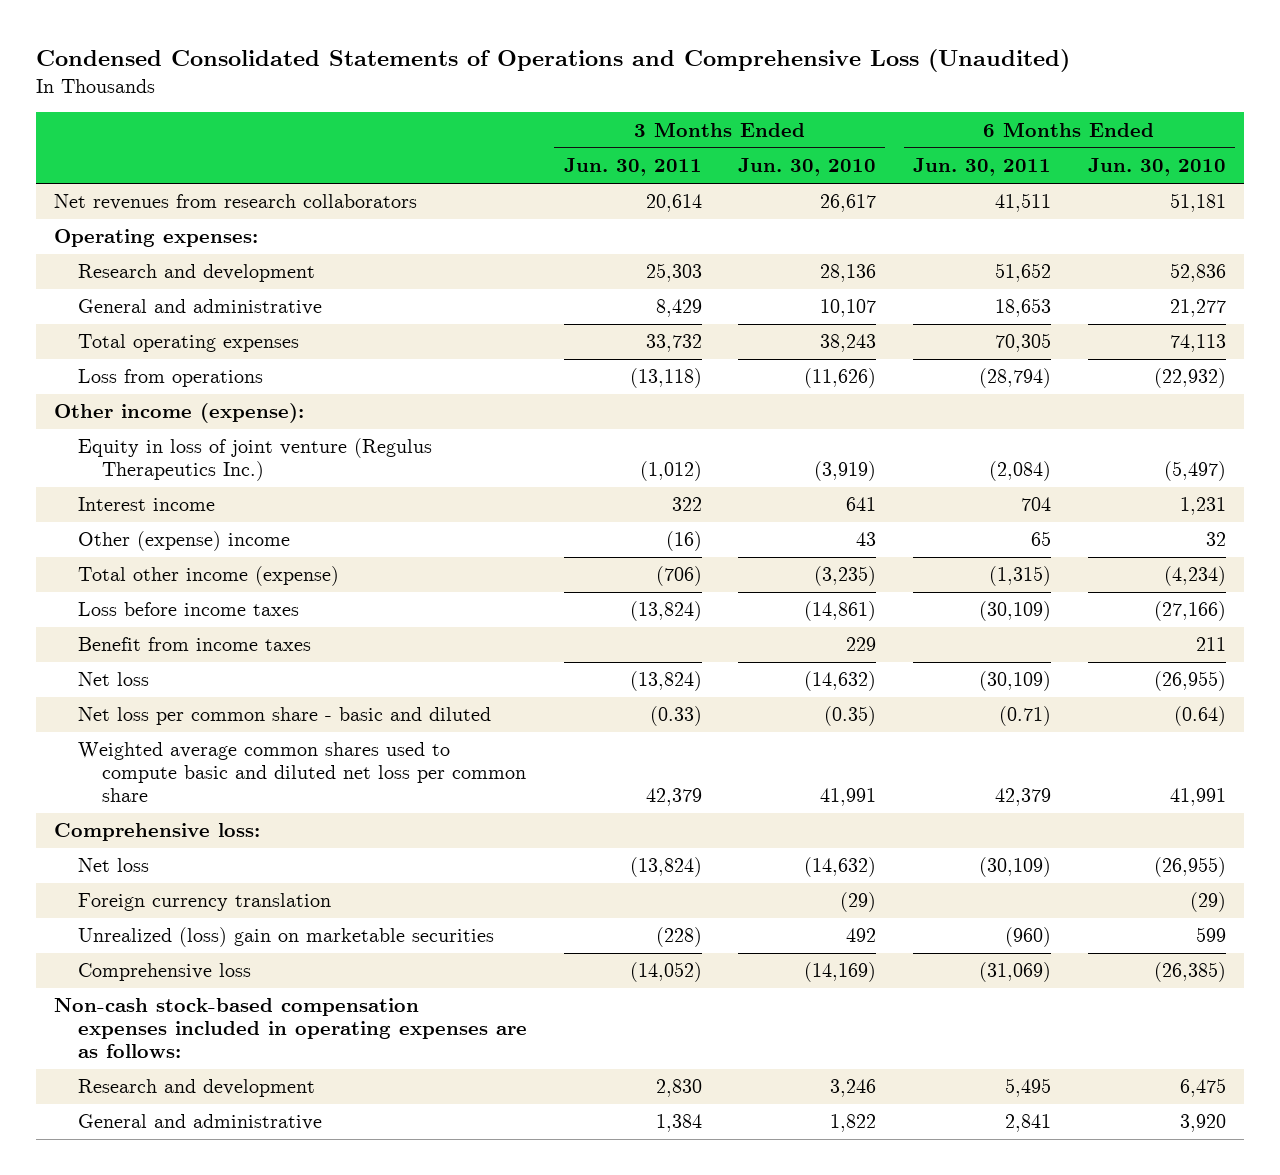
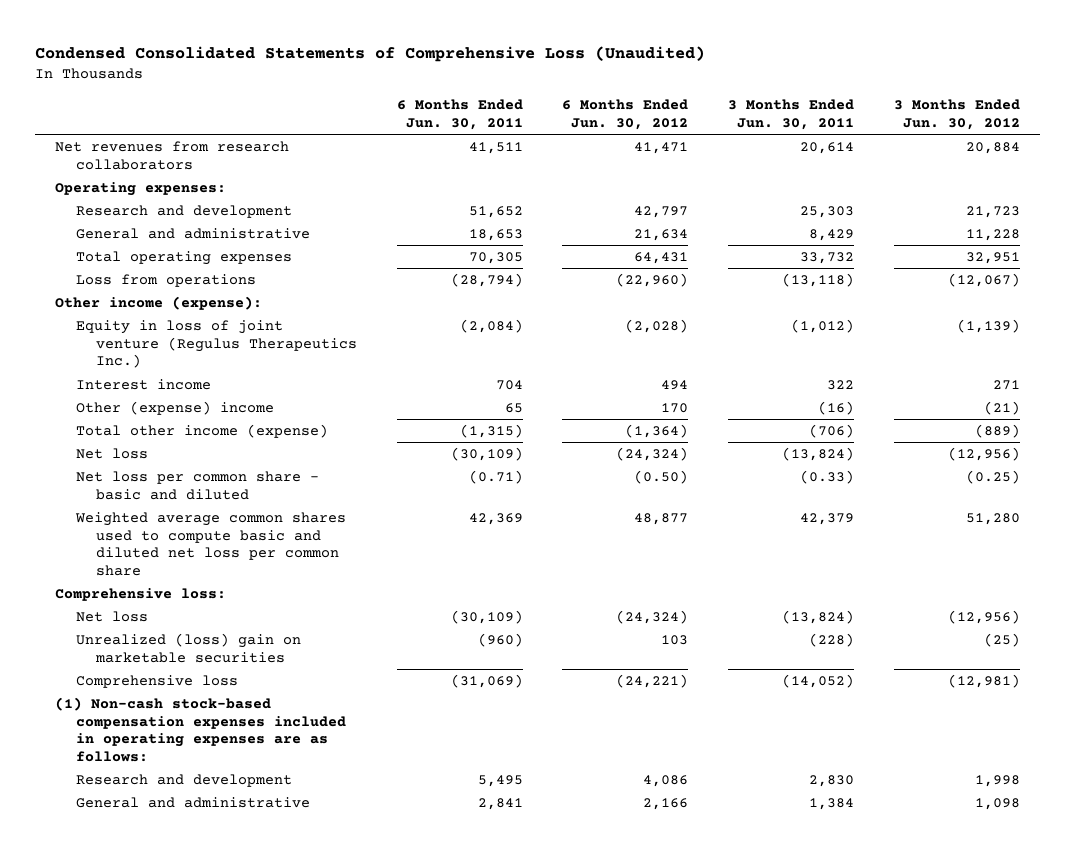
[35,49,1070,73] Condensed Consolidated Statements of Operations and Comprehensive Loss (Unaudited) -> [35,46,706,63] Condensed Consolidated Statements of Comprehensive Loss (Unaudited)
[738,158,877,177] Jun. 30, 2010 -> none
[1087,158,1226,177] Jun. 30, 2010 -> none
none -> [562,99,689,131] 6 Months Ended Jun. 30, 2012
none -> [893,99,1020,131] 3 Months Ended Jun. 30, 2012
[77,602,299,617] Loss before income taxes -> none
[77,637,311,652] Benefit from income taxes -> none
[994,787,1051,806] 42,379 -> [468,512,523,525] 42,369
[77,893,331,912] Foreign currency translation -> none
[54,998,527,1058] Non-cash stock-based compensation expenses included in operating expenses are as follows: -> [55,696,346,762] (1) Non-cash stock-based compensation expenses included in operating expenses are as follows:

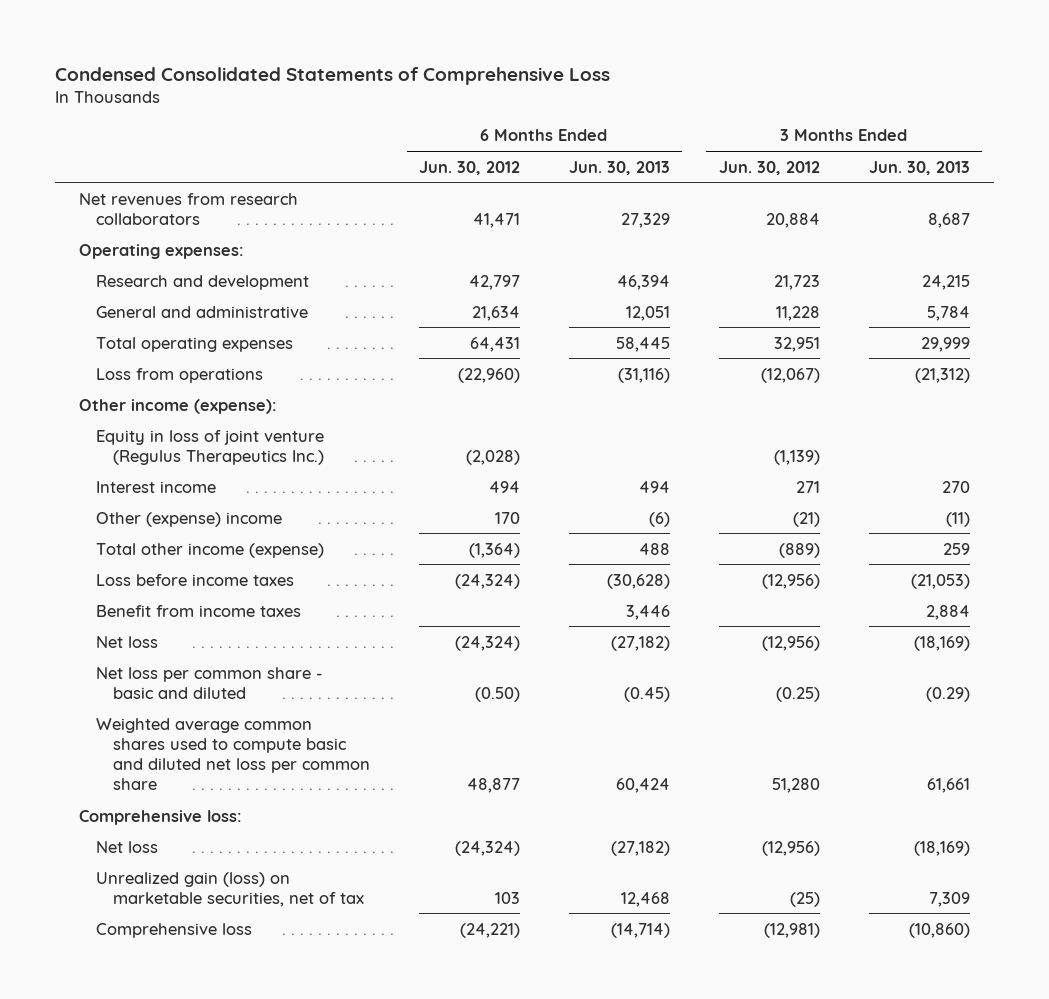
[35,46,706,63] Condensed Consolidated Statements of Comprehensive Loss (Unaudited) -> [54,66,610,85] Condensed Consolidated Statements of Comprehensive Loss
[396,99,523,131] 6 Months Ended Jun. 30, 2011 -> none
[728,99,855,131] 3 Months Ended Jun. 30, 2011 -> none
none -> [568,160,670,175] Jun. 30, 2013
none -> [868,160,970,175] Jun. 30, 2013
none -> [95,573,294,586] Loss before income taxes
none -> [95,604,301,617] Benefit from income taxes
[75,632,301,663] Unrealized (loss) gain on marketable securities -> [95,871,364,907] Unrealized gain (loss) on marketable securities, net of tax
[55,696,346,762] (1) Non-cash stock-based compensation expenses included in operating expenses are as follows: -> none
[75,773,292,787] Research and development -> none
[75,796,310,808] General and administrative -> none

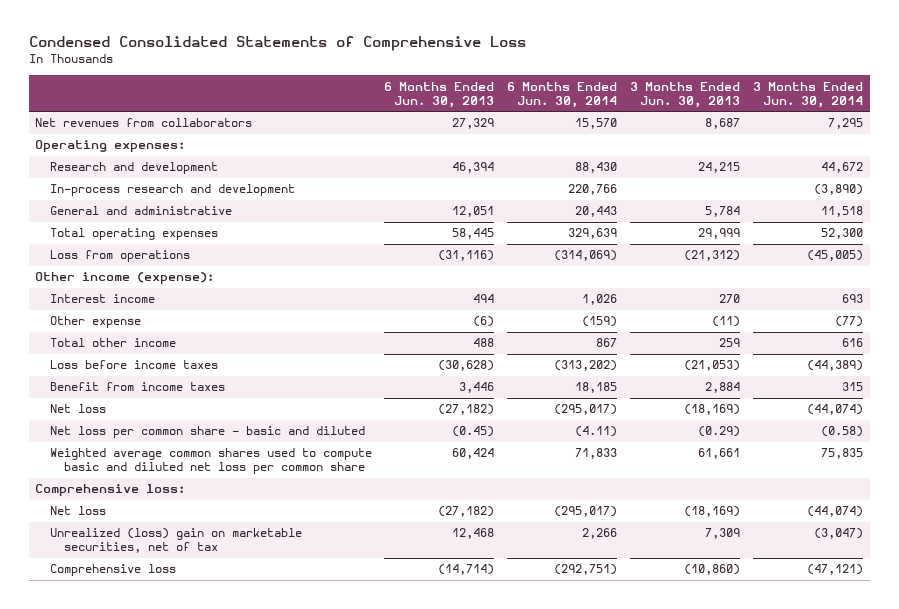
[418,160,520,175] Jun. 30, 2012 -> none
[718,160,820,175] Jun. 30, 2012 -> none
none -> [507,81,618,108] 6 Months Ended Jun. 30, 2014
none -> [753,81,864,108] 3 Months Ended Jun. 30, 2014
[79,192,299,225] Net revenues from research collaborators -> [35,118,253,128] Net revenues from collaborators
none -> [49,184,295,197] In-process research and development
[95,429,324,465] Equity in loss of joint venture (Regulus Therapeutics Inc.) -> none
[95,511,282,527] Other (expense) income -> [49,316,141,329] Other expense
[95,542,324,558] Total other income (expense) -> [49,338,176,348] Total other income
[95,871,364,907] Unrealized gain (loss) on marketable securities, net of tax -> [49,528,302,554] Unrealized (loss) gain on marketable securities, net of tax

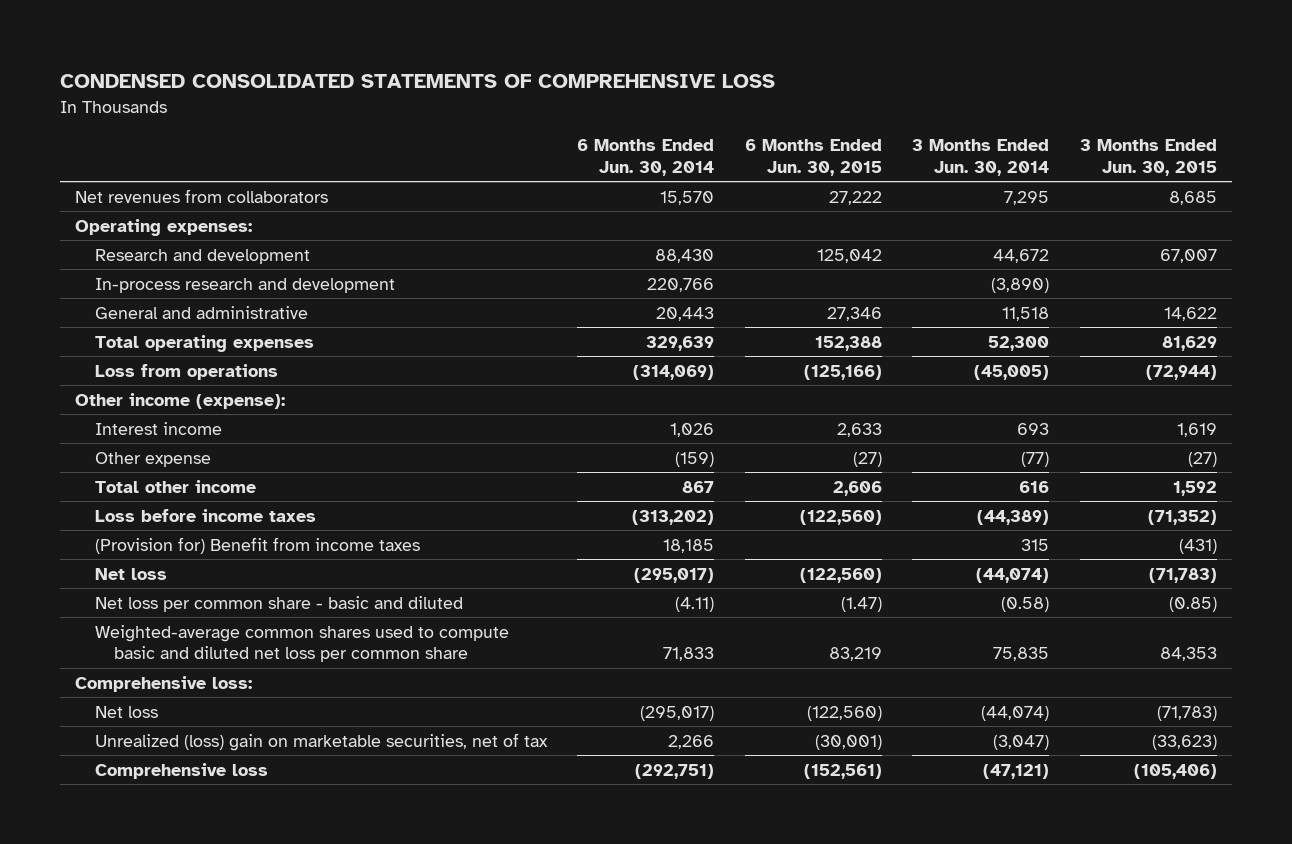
[28,36,526,52] Condensed Consolidated Statements of Comprehensive Loss -> [59,74,775,89] CONDENSED CONSOLIDATED STATEMENTS OF COMPREHENSIVE LOSS
[384,81,495,108] 6 Months Ended Jun. 30, 2013 -> none
[630,81,741,108] 3 Months Ended Jun. 30, 2013 -> none
none -> [744,139,882,176] 6 Months Ended Jun. 30, 2015
none -> [1079,139,1217,176] 3 Months Ended Jun. 30, 2015
[49,382,225,392] Benefit from income taxes -> [94,536,420,554] (Provision for) Benefit from income taxes
[49,448,372,475] Weighted average common shares used to compute basic and diluted net loss per common share -> [94,624,509,663] Weighted-average common shares used to compute basic and diluted net loss per common share

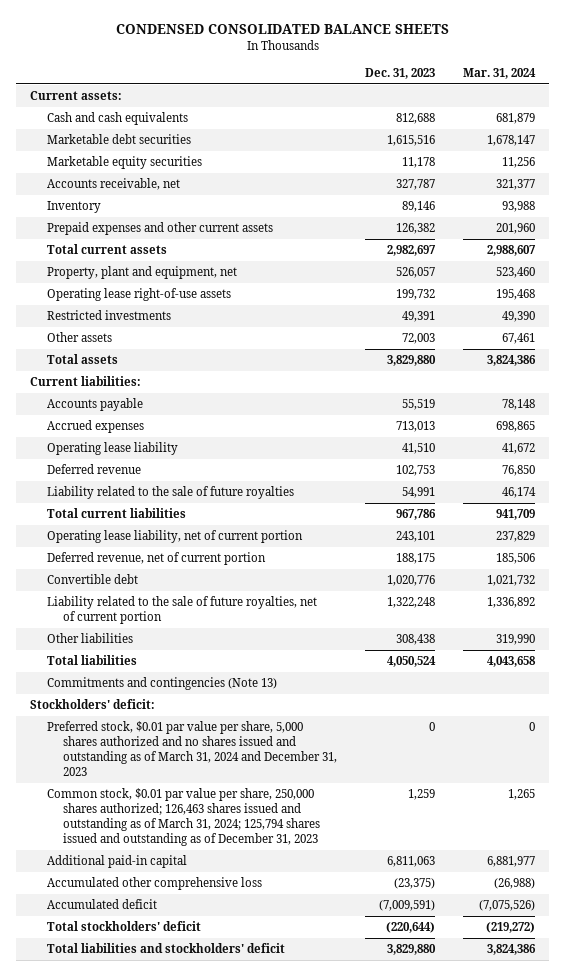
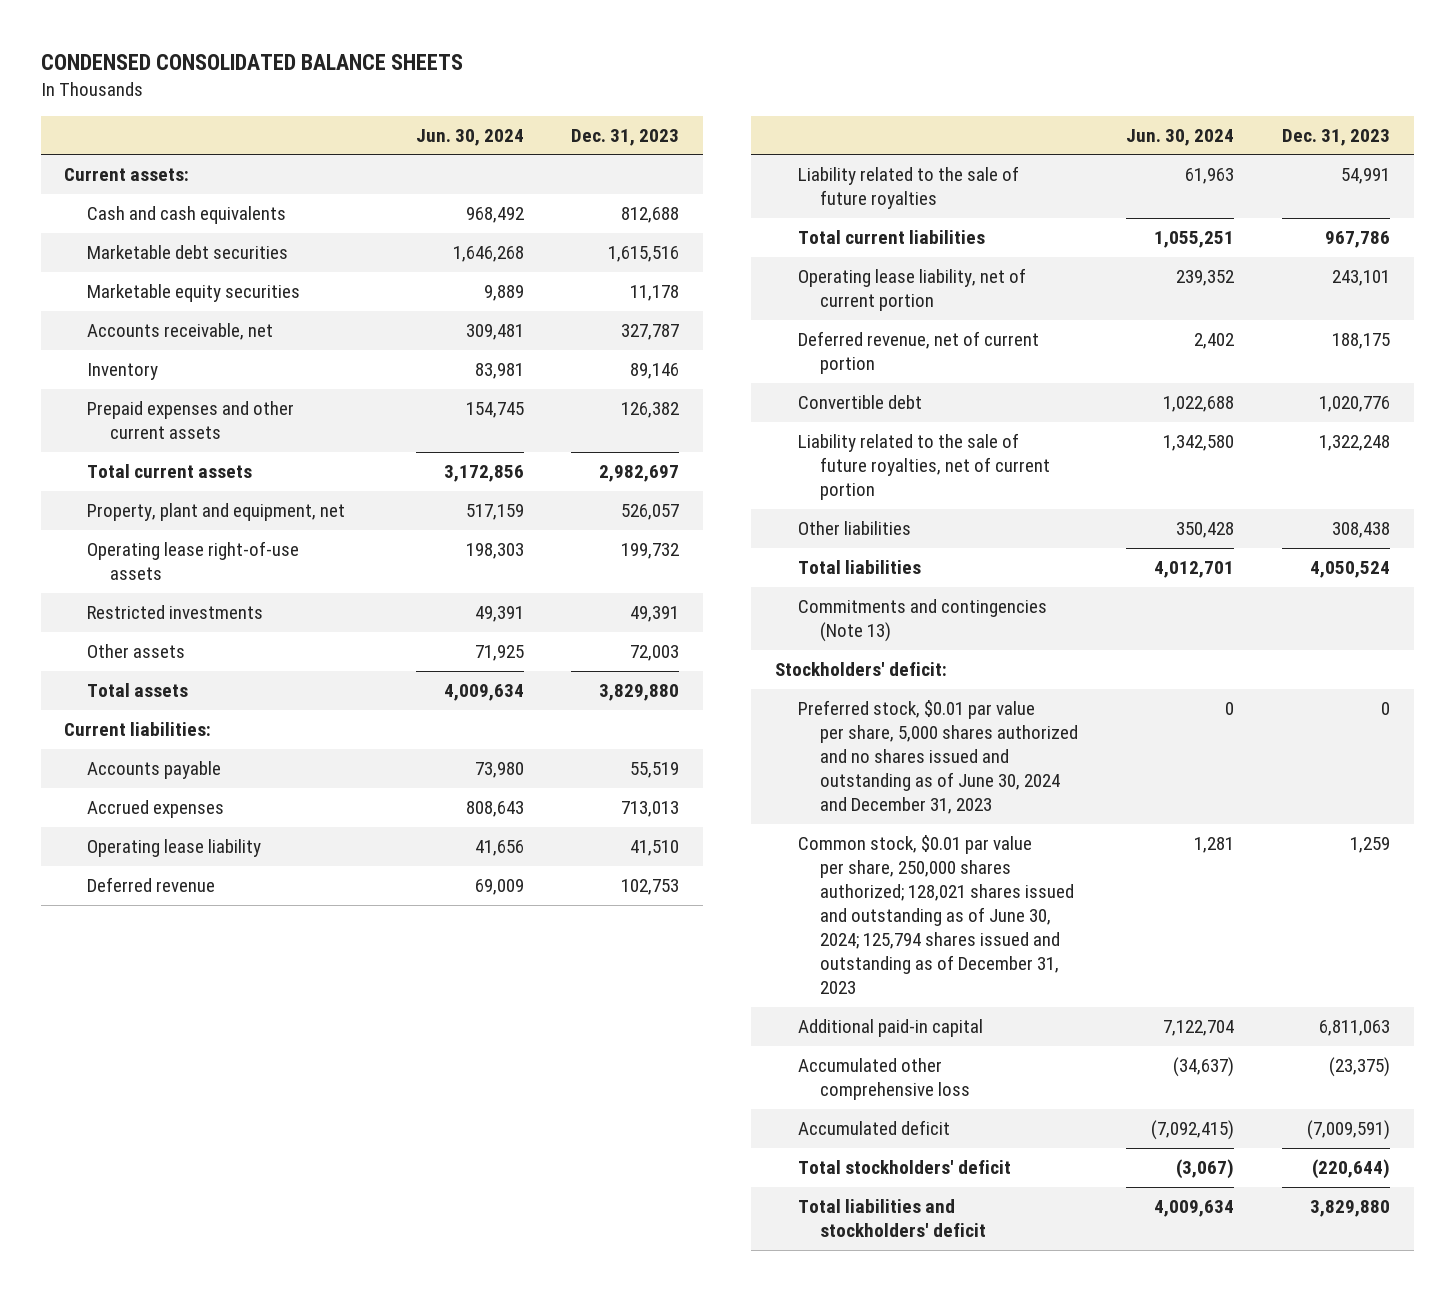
[462,67,536,79] Mar. 31, 2024 -> none
none -> [415,128,524,146] Jun. 30, 2024
[46,721,337,777] Preferred stock, $0.01 par value per share, 5,000 shares authorized and no shares issued and outstanding as of March 31, 2024 and December 31, 2023 -> [797,700,1079,815] Preferred stock, $0.01 par value per share, 5,000 shares authorized and no shares issued and outstanding as of June 30, 2024 and December 31, 2023
[46,788,320,847] Common stock, $0.01 par value per share, 250,000 shares authorized; 126,463 shares issued and outstanding as of March 31, 2024; 125,794 shares issued and outstanding as of December 31, 2023 -> [797,835,1075,995] Common stock, $0.01 par value per share, 250,000 shares authorized; 128,021 shares issued and outstanding as of June 30, 2024; 125,794 shares issued and outstanding as of December 31, 2023

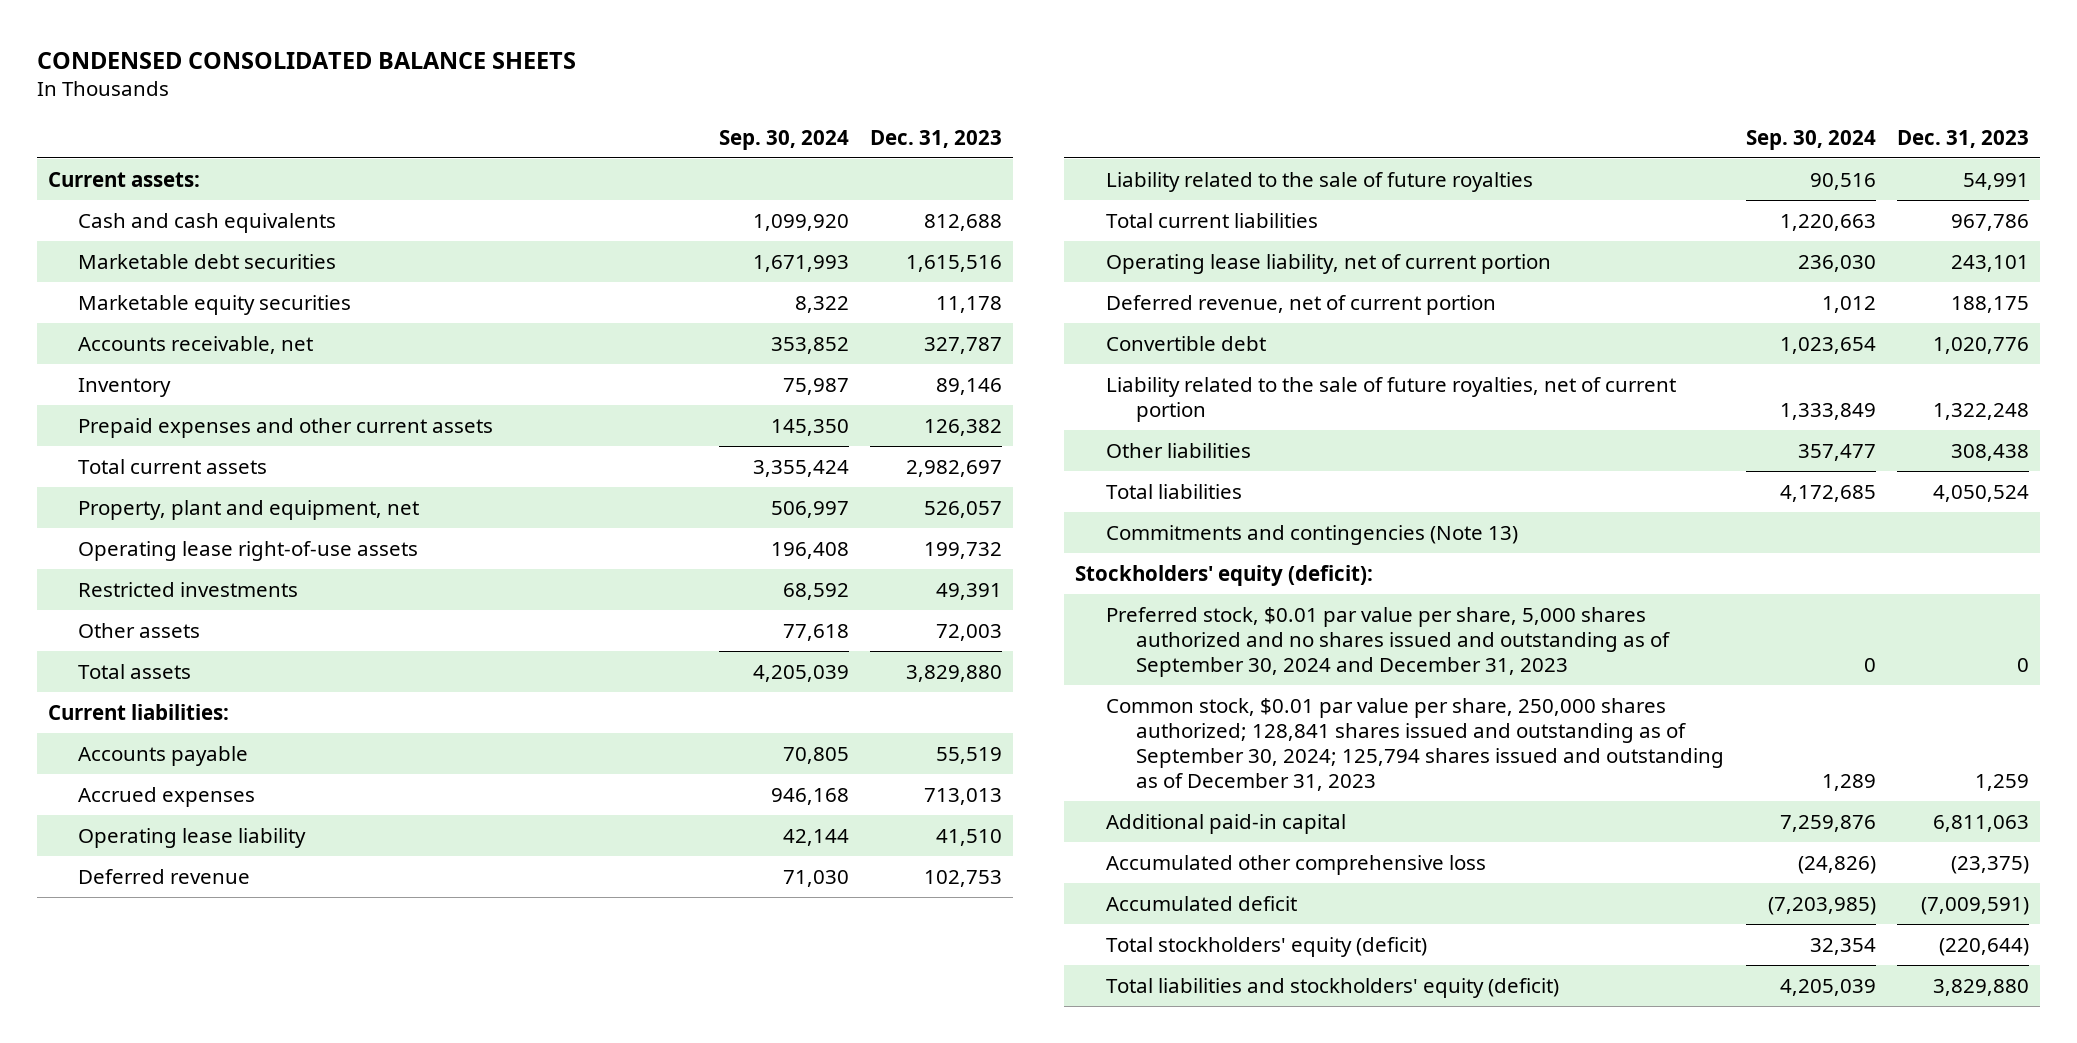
[415,128,524,146] Jun. 30, 2024 -> none
none -> [718,129,849,150] Sep. 30, 2024
[775,662,948,677] Stockholders' deficit: -> [1074,564,1373,586] Stockholders' equity (deficit):
[797,700,1079,815] Preferred stock, $0.01 par value per share, 5,000 shares authorized and no shares issued and outstanding as of June 30, 2024 and December 31, 2023 -> [1105,606,1671,678] Preferred stock, $0.01 par value per share, 5,000 shares authorized and no shares issued and outstanding as of September 30, 2024 and December 31, 2023
[797,835,1075,995] Common stock, $0.01 par value per share, 250,000 shares authorized; 128,021 shares issued and outstanding as of June 30, 2024; 125,794 shares issued and outstanding as of December 31, 2023 -> [1105,697,1725,792] Common stock, $0.01 par value per share, 250,000 shares authorized; 128,841 shares issued and outstanding as of September 30, 2024; 125,794 shares issued and outstanding as of December 31, 2023
[797,1160,1011,1175] Total stockholders' deficit -> [1105,936,1427,957] Total stockholders' equity (deficit)
[797,1199,987,1238] Total liabilities and stockholders' deficit -> [1105,977,1559,998] Total liabilities and stockholders' equity (deficit)

